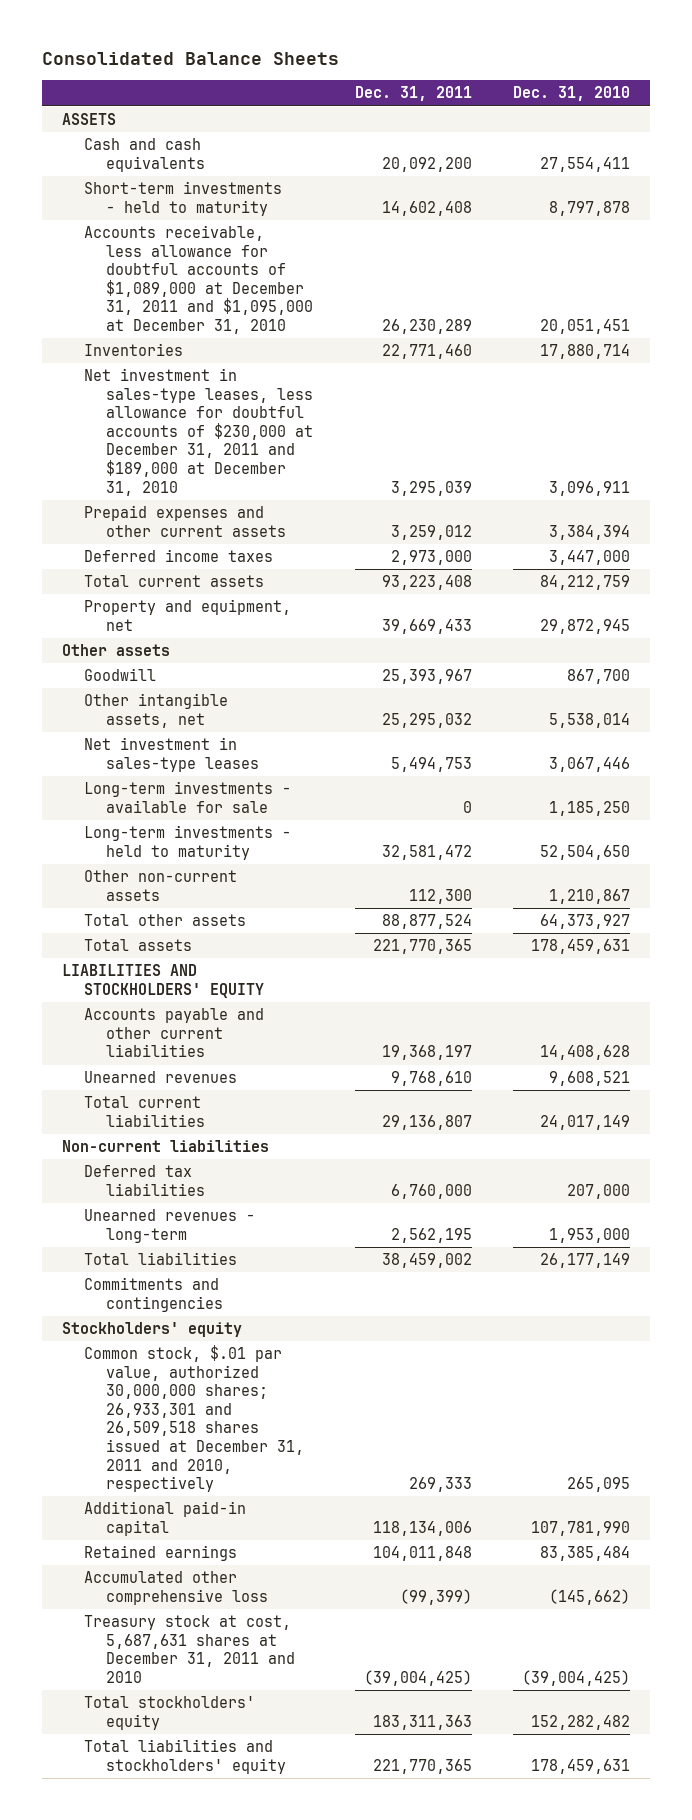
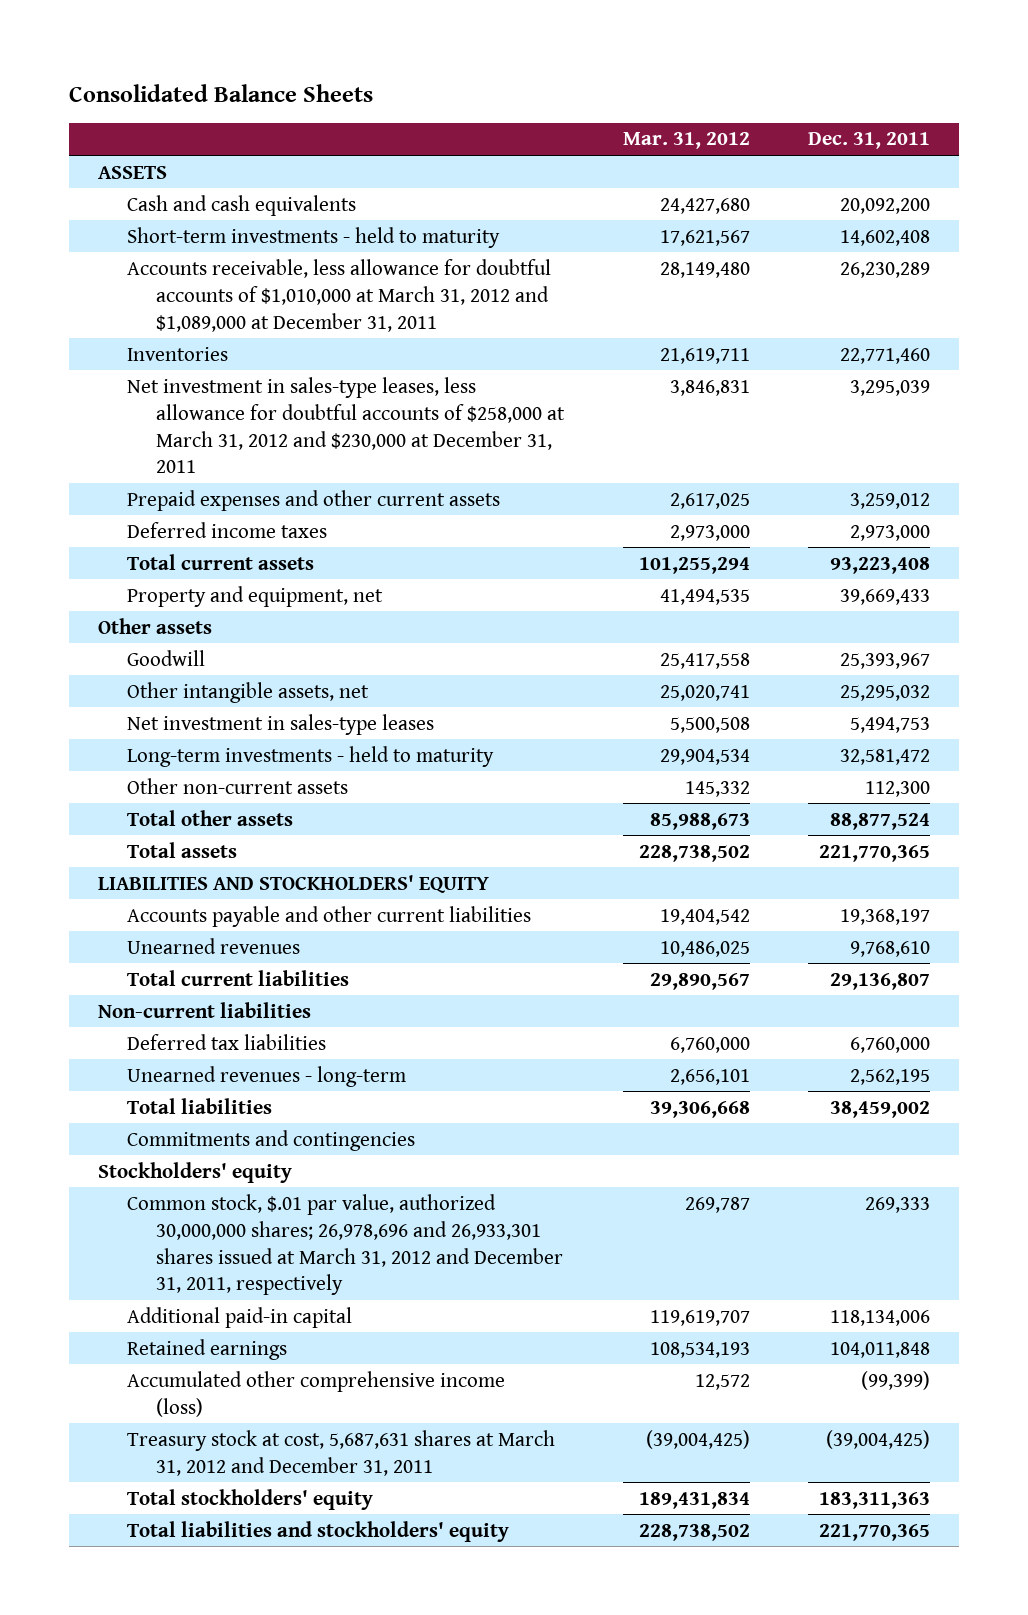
[512,86,630,102] Dec. 31, 2010 -> none
none -> [622,132,750,150] Mar. 31, 2012
[84,225,314,334] Accounts receivable, less allowance for doubtful accounts of $1,089,000 at December 31, 2011 and $1,095,000 at December 31, 2010 -> [127,258,552,332] Accounts receivable, less allowance for doubtful accounts of $1,010,000 at March 31, 2012 and $1,089,000 at December 31, 2011
[84,368,314,496] Net investment in sales-type leases, less allowance for doubtful accounts of $230,000 at December 31, 2011 and $189,000 at December 31, 2010 -> [127,376,566,474] Net investment in sales-type leases, less allowance for doubtful accounts of $258,000 at March 31, 2012 and $230,000 at December 31, 2011
[84,781,292,813] Long-term investments - available for sale -> none
[84,1345,305,1493] Common stock, $.01 par value, authorized 30,000,000 shares; 26,933,301 and 26,509,518 shares issued at December 31, 2011 and 2010, respectively -> [127,1193,564,1296] Common stock, $.01 par value, authorized 30,000,000 shares; 26,978,696 and 26,933,301 shares issued at March 31, 2012 and December 31, 2011, respectively
[84,1571,269,1605] Accumulated other comprehensive loss -> [127,1370,506,1417] Accumulated other comprehensive income (loss)
[84,1615,296,1683] Treasury stock at cost, 5,687,631 shares at December 31, 2011 and 2010 -> [127,1429,556,1476] Treasury stock at cost, 5,687,631 shares at March 31, 2012 and December 31, 2011

